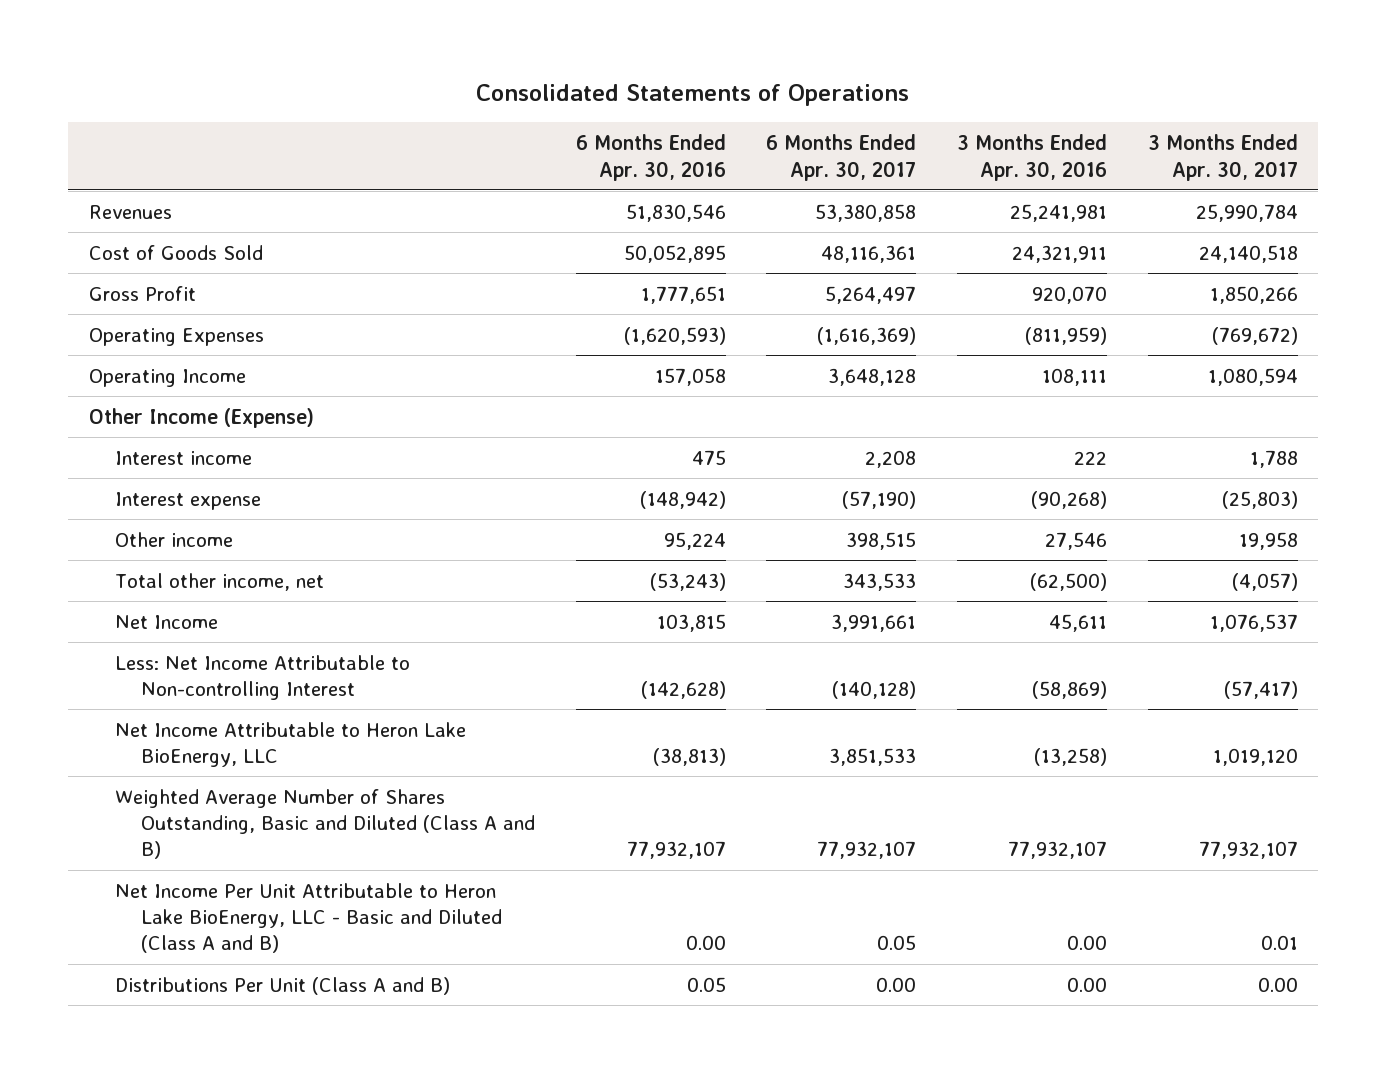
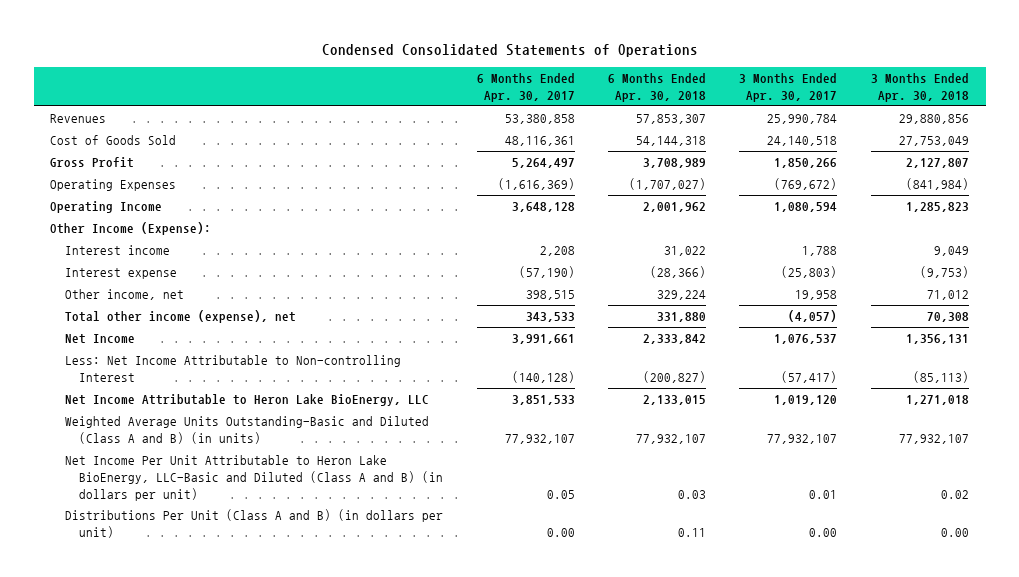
[476,84,910,107] Consolidated Statements of Operations -> [321,44,698,58] Condensed Consolidated Statements of Operations
[575,134,726,181] 6 Months Ended Apr. 30, 2016 -> none
[957,134,1108,181] 3 Months Ended Apr. 30, 2016 -> none
none -> [608,73,707,103] 6 Months Ended Apr. 30, 2018
none -> [870,73,969,103] 3 Months Ended Apr. 30, 2018
[88,407,314,428] Other Income (Expense) -> [50,222,212,236] Other Income (Expense):
[114,531,233,547] Other income -> [64,289,184,301] Other income, net
[114,572,324,591] Total other income, net -> [64,310,296,324] Total other income (expense), net
[114,788,535,860] Weighted Average Number of Shares Outstanding, Basic and Diluted (Class A and B) -> [64,416,429,444] Weighted Average Units Outstanding-Basic and Diluted (Class A and B) (in units)
[114,882,502,954] Net Income Per Unit Attributable to Heron Lake BioEnergy, LLC - Basic and Diluted (Class A and B) -> [64,455,444,501] Net Income Per Unit Attributable to Heron Lake BioEnergy, LLC-Basic and Diluted (Class A and B) (in dollars per unit)
[114,976,450,995] Distributions Per Unit (Class A and B) -> [64,509,443,538] Distributions Per Unit (Class A and B) (in dollars per unit)

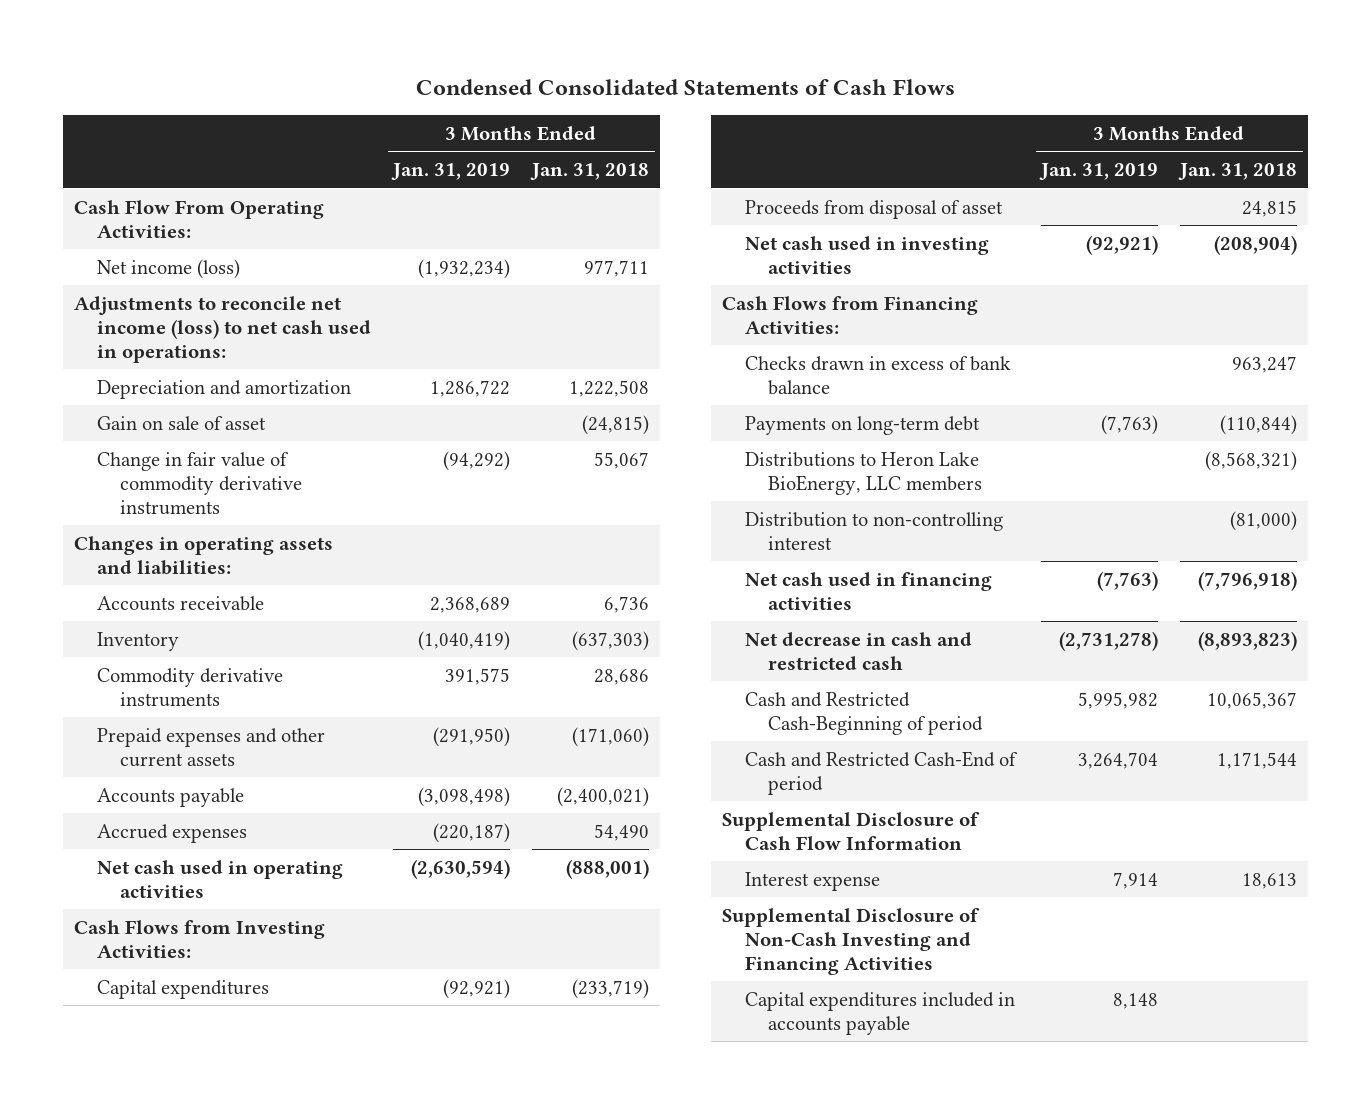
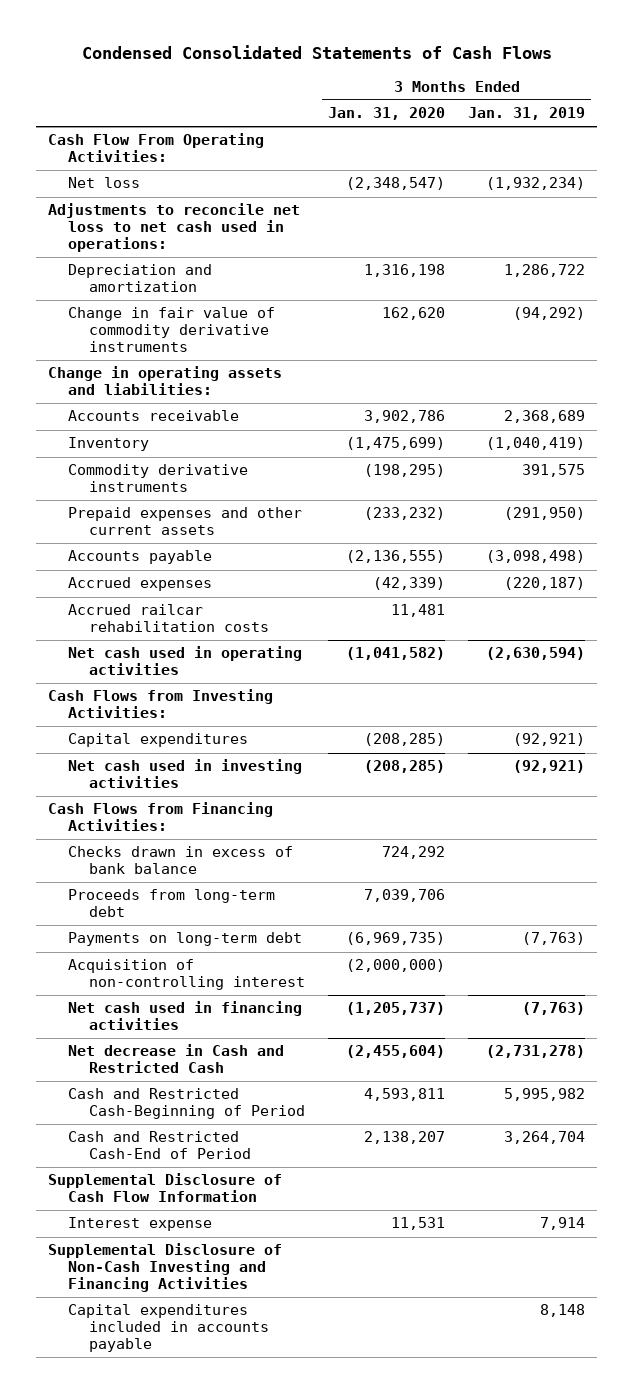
[530,163,650,181] Jan. 31, 2018 -> none
none -> [327,107,445,121] Jan. 31, 2020
[97,258,241,279] Net income (loss) -> [68,177,141,189] Net loss
[74,295,372,363] Adjustments to reconcile net income (loss) to net cash used in operations: -> [48,203,301,253] Adjustments to reconcile net loss to net cash used in operations:
[97,415,267,430] Gain on sale of asset -> none
[74,535,334,575] Changes in operating assets and liabilities: -> [48,366,283,396] Change in operating assets and liabilities:
none -> [68,604,269,633] Accrued railcar rehabilitation costs
[745,199,1004,219] Proceeds from disposal of asset -> none
none -> [68,889,276,918] Proceeds from long-term debt
[745,451,983,495] Distributions to Heron Lake BioEnergy, LLC members -> none
[745,511,1004,550] Distribution to non-controlling interest -> none
none -> [68,959,305,991] Acquisition of non-controlling interest
[745,631,973,670] Net decrease in cash and restricted cash -> [68,1044,285,1074] Net decrease in Cash and Restricted Cash
[745,691,984,735] Cash and Restricted Cash-Beginning of period -> [68,1088,305,1120] Cash and Restricted Cash-Beginning of Period
[745,750,1019,795] Cash and Restricted Cash-End of period -> [68,1131,251,1160] Cash and Restricted Cash-End of Period

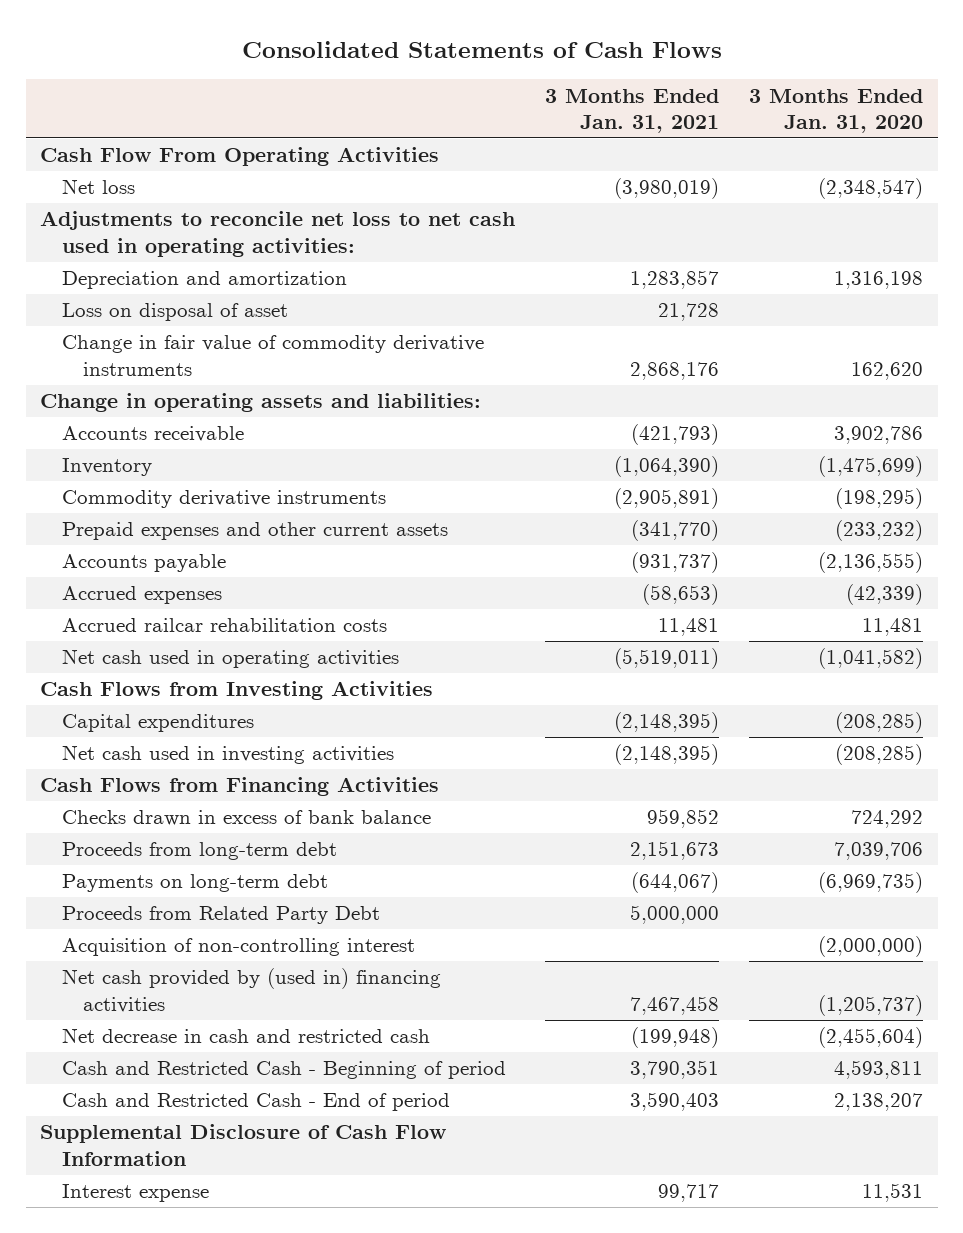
[81,44,552,59] Condensed Consolidated Statements of Cash Flows -> [241,41,722,59] Consolidated Statements of Cash Flows
[468,107,586,121] Jan. 31, 2019 -> none
none -> [545,88,720,133] 3 Months Ended Jan. 31, 2021
[48,133,265,163] Cash Flow From Operating Activities: -> [40,147,440,167] Cash Flow From Operating Activities
[48,203,301,253] Adjustments to reconcile net loss to net cash used in operations: -> [40,211,516,257] Adjustments to reconcile net loss to net cash used in operating activities:
none -> [61,303,288,322] Loss on disposal of asset
[48,689,274,719] Cash Flows from Investing Activities: -> [40,681,434,701] Cash Flows from Investing Activities
[48,802,274,832] Cash Flows from Financing Activities: -> [40,777,440,797] Cash Flows from Financing Activities
none -> [61,906,380,925] Proceeds from Related Party Debt
[68,1001,303,1031] Net cash used in financing activities -> [61,968,441,1013] Net cash provided by (used in) financing activities
[68,1044,285,1074] Net decrease in Cash and Restricted Cash -> [61,1028,430,1044] Net decrease in cash and restricted cash
[68,1088,305,1120] Cash and Restricted Cash-Beginning of Period -> [61,1061,506,1080] Cash and Restricted Cash - Beginning of period
[68,1131,251,1160] Cash and Restricted Cash-End of Period -> [61,1093,450,1112] Cash and Restricted Cash - End of period
[48,1243,283,1293] Supplemental Disclosure of Non-Cash Investing and Financing Activities -> none
[68,1304,269,1353] Capital expenditures included in accounts payable -> none

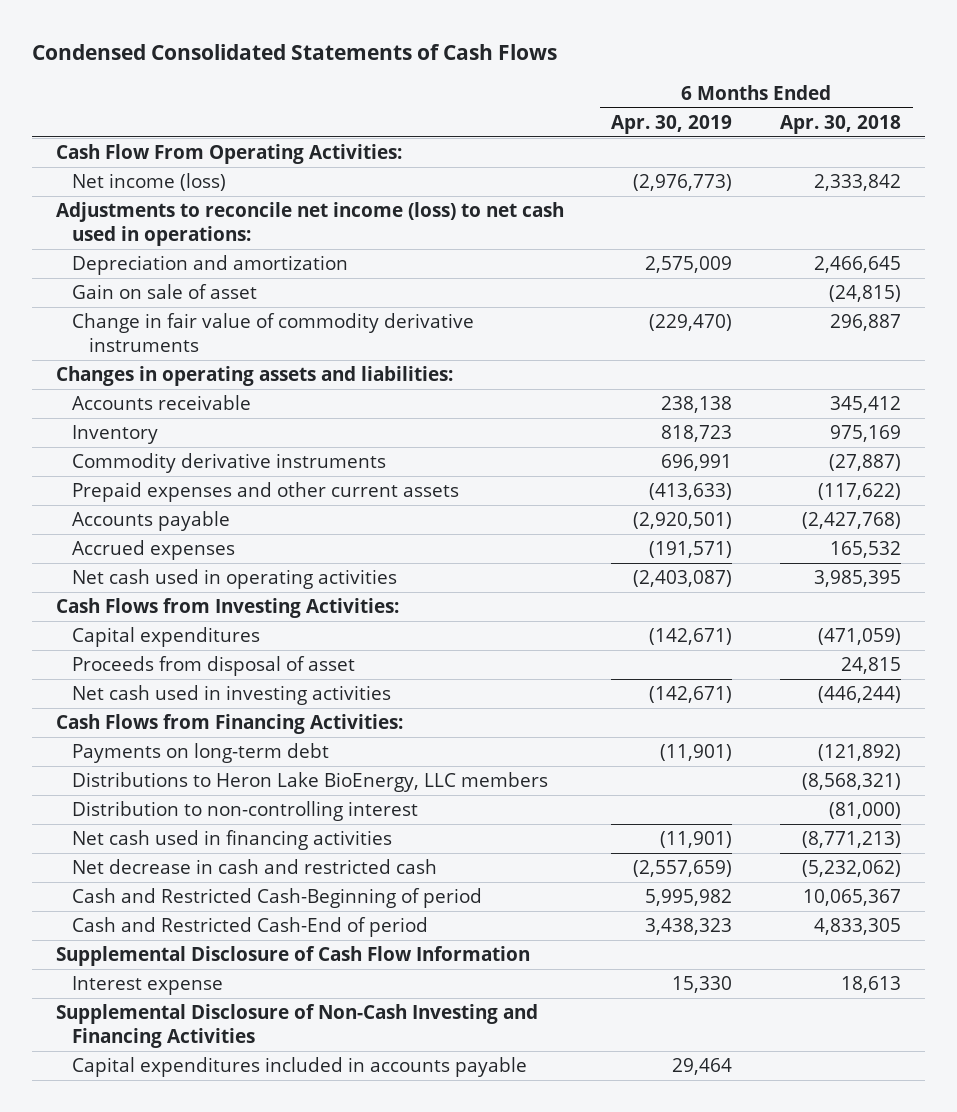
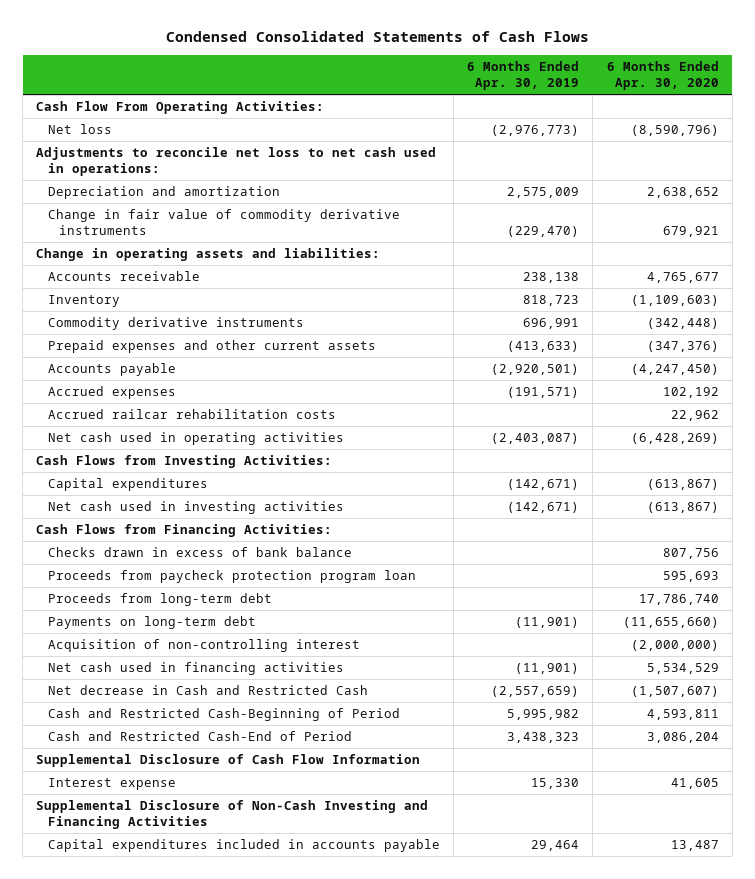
[780,114,902,134] Apr. 30, 2018 -> none
none -> [606,60,719,91] 6 Months Ended Apr. 30, 2020
[72,173,227,192] Net income (loss) -> [47,124,112,135] Net loss
[55,202,564,246] Adjustments to reconcile net income (loss) to net cash used in operations: -> [36,147,437,177] Adjustments to reconcile net loss to net cash used in operations:
[72,284,258,300] Gain on sale of asset -> none
[55,366,453,387] Changes in operating assets and liabilities: -> [36,248,381,262] Change in operating assets and liabilities:
none -> [47,409,336,420] Accrued railcar rehabilitation costs
[72,656,356,677] Proceeds from disposal of asset -> none
none -> [47,547,352,558] Checks drawn in excess of bank balance
none -> [47,570,416,584] Proceeds from paycheck protection program loan
none -> [47,593,272,607] Proceeds from long-term debt
[72,772,549,793] Distributions to Heron Lake BioEnergy, LLC members -> none
[72,801,419,822] Distribution to non-controlling interest -> none
none -> [47,639,360,653] Acquisition of non-controlling interest
[72,859,438,875] Net decrease in cash and restricted cash -> [47,685,368,696] Net decrease in Cash and Restricted Cash
[72,888,483,909] Cash and Restricted Cash-Beginning of period -> [47,708,400,722] Cash and Restricted Cash-Beginning of Period
[72,917,429,938] Cash and Restricted Cash-End of period -> [47,731,352,742] Cash and Restricted Cash-End of Period

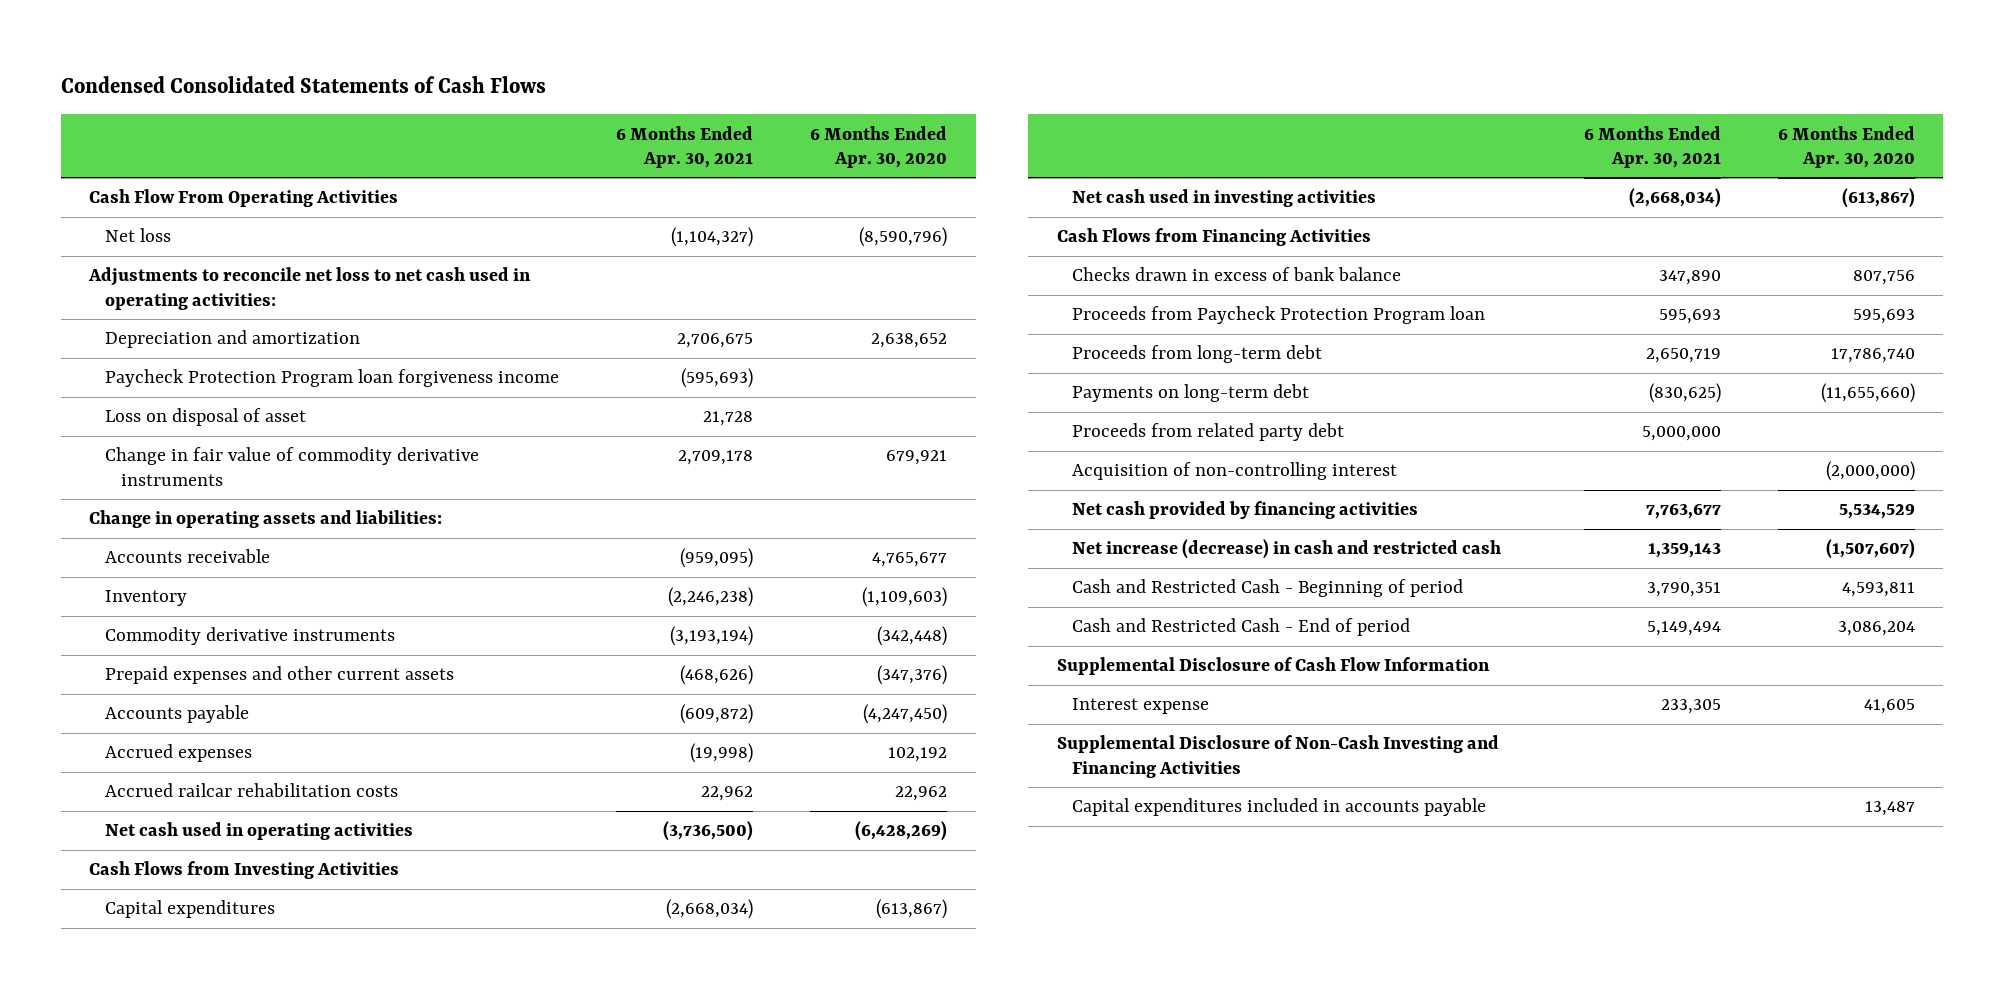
[467,60,580,91] 6 Months Ended Apr. 30, 2019 -> none
none -> [616,125,754,168] 6 Months Ended Apr. 30, 2021
[36,101,325,115] Cash Flow From Operating Activities: -> [89,189,399,208] Cash Flow From Operating Activities
[36,147,437,177] Adjustments to reconcile net loss to net cash used in operations: -> [88,267,532,310] Adjustments to reconcile net loss to net cash used in operating activities:
none -> [105,369,560,388] Paycheck Protection Program loan forgiveness income
none -> [105,408,307,427] Loss on disposal of asset
[36,455,333,469] Cash Flows from Investing Activities: -> [89,861,400,880] Cash Flows from Investing Activities
[36,524,333,538] Cash Flows from Financing Activities: -> [1056,228,1371,247] Cash Flows from Financing Activities
[47,570,416,584] Proceeds from paycheck protection program loan -> [1072,306,1486,325] Proceeds from Paycheck Protection Program loan
none -> [1072,423,1345,442] Proceeds from related party debt
[47,662,344,676] Net cash used in financing activities -> [1072,501,1419,520] Net cash provided by financing activities
[47,685,368,696] Net decrease in Cash and Restricted Cash -> [1072,539,1502,560] Net increase (decrease) in cash and restricted cash
[47,708,400,722] Cash and Restricted Cash-Beginning of Period -> [1072,579,1464,598] Cash and Restricted Cash - Beginning of period
[47,731,352,742] Cash and Restricted Cash-End of Period -> [1072,618,1411,637] Cash and Restricted Cash - End of period

